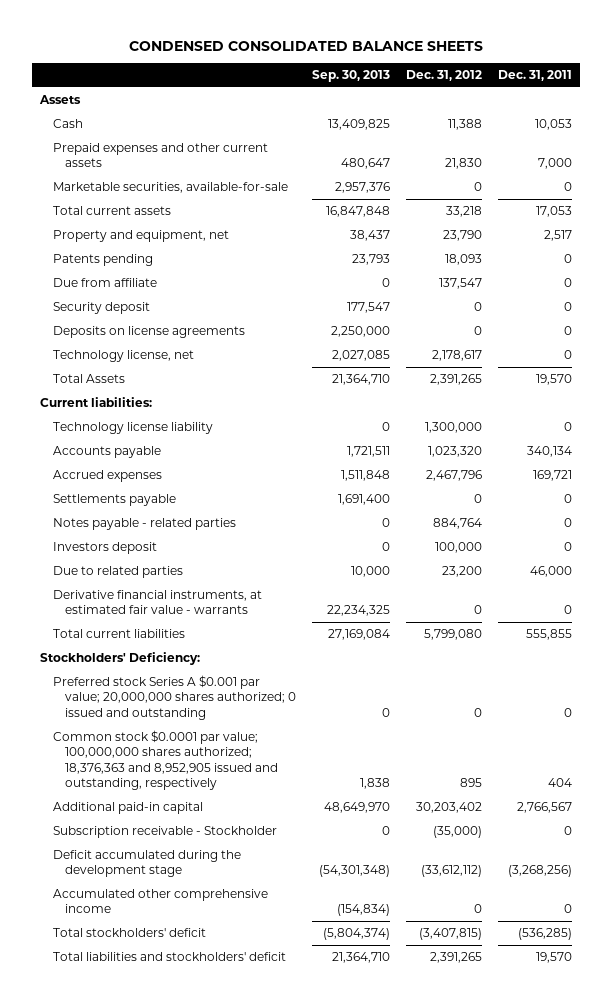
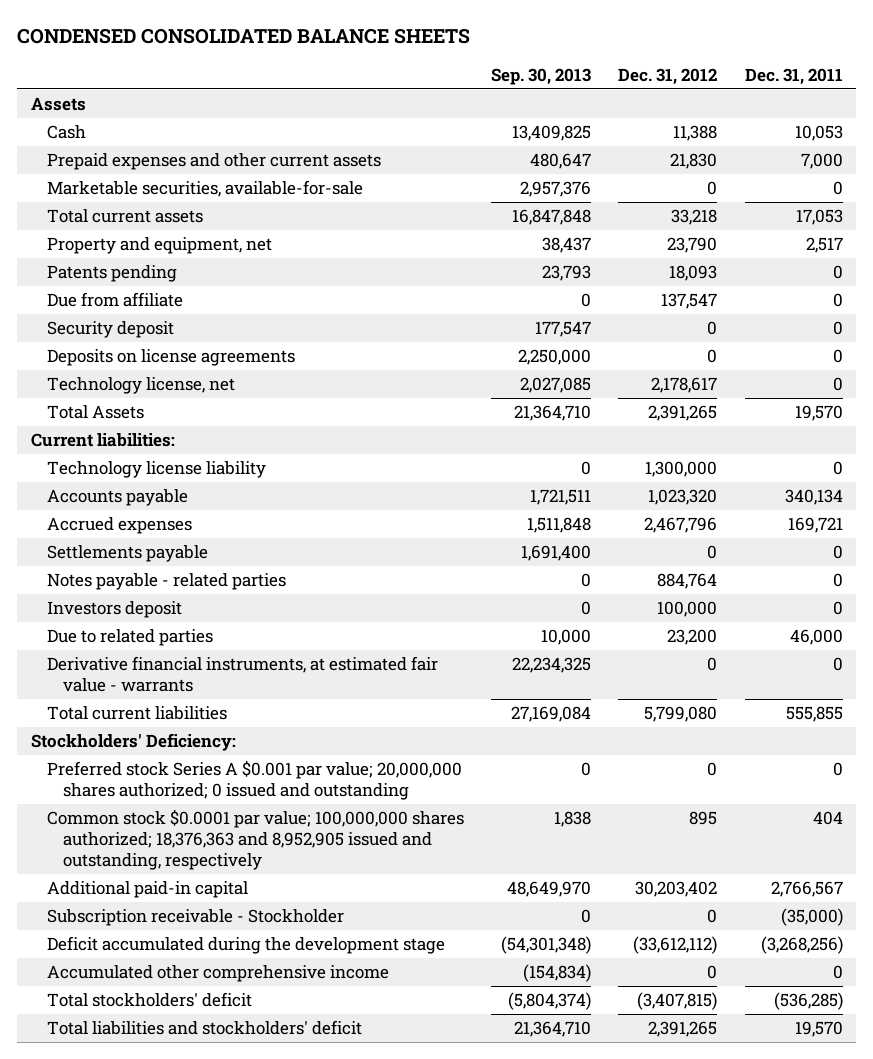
[433,826,483,839] (35,000) -> [707,909,718,924] 0
[563,826,572,836] 0 -> [780,908,843,927] (35,000)

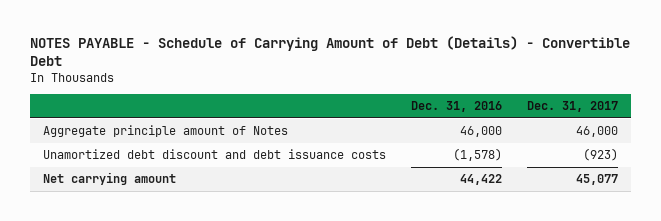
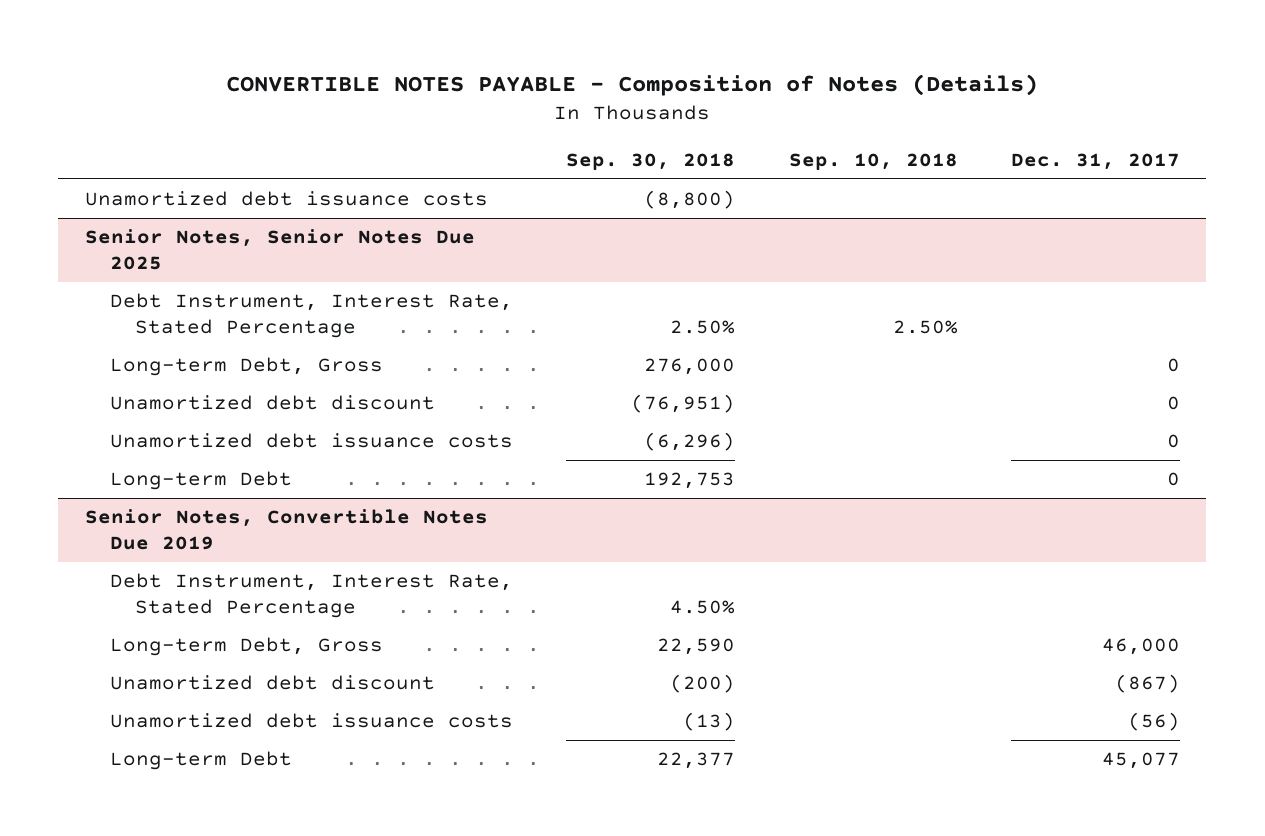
[30,36,631,67] NOTES PAYABLE - Schedule of Carrying Amount of Debt (Details) - Convertible Debt -> [226,74,1039,97] CONVERTIBLE NOTES PAYABLE - Composition of Notes (Details)
[410,101,502,113] Dec. 31, 2016 -> none
none -> [566,152,736,170] Sep. 30, 2018
none -> [788,152,958,170] Sep. 10, 2018
[42,125,288,138] Aggregate principle amount of Notes -> none
none -> [85,191,489,207] Unamortized debt issuance costs
none -> [85,229,476,271] Senior Notes, Senior Notes Due 2025
none -> [110,293,514,339] Debt Instrument, Interest Rate, Stated Percentage
none -> [110,357,384,377] Long-term Debt, Gross
[42,149,386,160] Unamortized debt discount and debt issuance costs -> [110,395,436,411] Unamortized debt discount
[583,148,619,162] (923) -> [1166,396,1180,411] 0
none -> [110,433,514,449] Unamortized debt issuance costs
none -> [110,471,293,491] Long-term Debt
none -> [85,509,489,551] Senior Notes, Convertible Notes Due 2019
none -> [110,573,514,619] Debt Instrument, Interest Rate, Stated Percentage
none -> [110,637,384,657] Long-term Debt, Gross
none -> [110,675,436,691] Unamortized debt discount
none -> [110,713,514,729] Unamortized debt issuance costs
[42,172,176,186] Net carrying amount -> [110,751,293,771] Long-term Debt

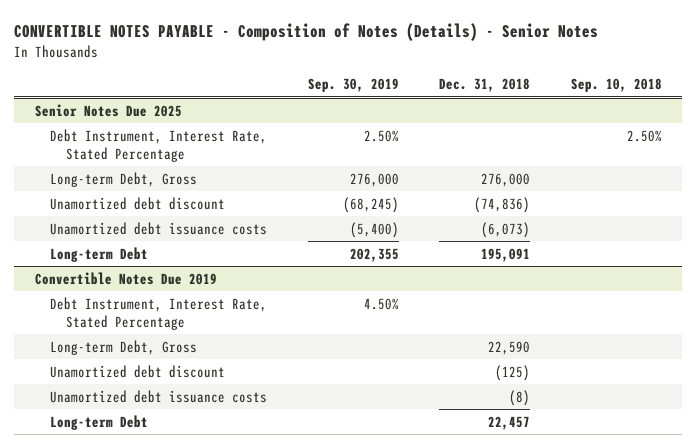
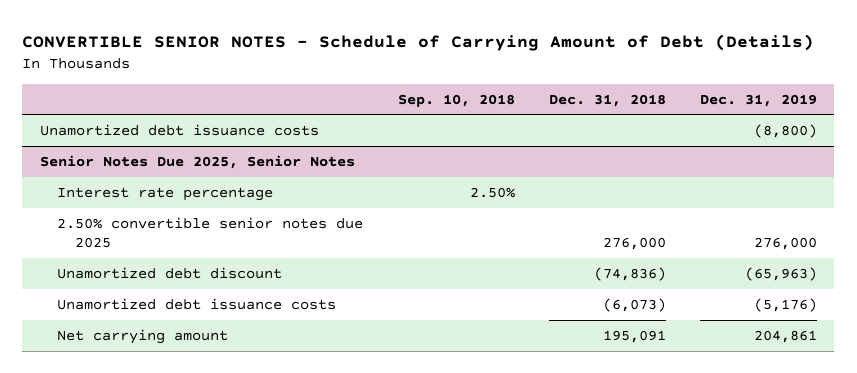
[14,23,599,42] CONVERTIBLE NOTES PAYABLE - Composition of Notes (Details) - Senior Notes -> [22,33,815,51] CONVERTIBLE SENIOR NOTES - Schedule of Carrying Amount of Debt (Details)
[307,78,399,93] Sep. 30, 2019 -> none
none -> [700,93,818,107] Dec. 31, 2019
none -> [39,124,319,137] Unamortized debt issuance costs
[34,103,182,117] Senior Notes Due 2025 -> [39,155,355,170] Senior Notes Due 2025, Senior Notes
[50,128,268,163] Debt Instrument, Interest Rate, Stated Percentage -> [57,187,274,202] Interest rate percentage
[50,171,198,187] Long-term Debt, Gross -> [57,217,364,248] 2.50% convertible senior notes due 2025
[34,271,217,285] Convertible Notes Due 2019 -> none
[50,296,268,331] Debt Instrument, Interest Rate, Stated Percentage -> none
[50,339,198,355] Long-term Debt, Gross -> none
[50,364,226,378] Unamortized debt discount -> none
[50,389,268,403] Unamortized debt issuance costs -> none
[50,414,149,430] Long-term Debt -> none
[50,246,149,262] Long-term Debt -> [57,329,229,345] Net carrying amount

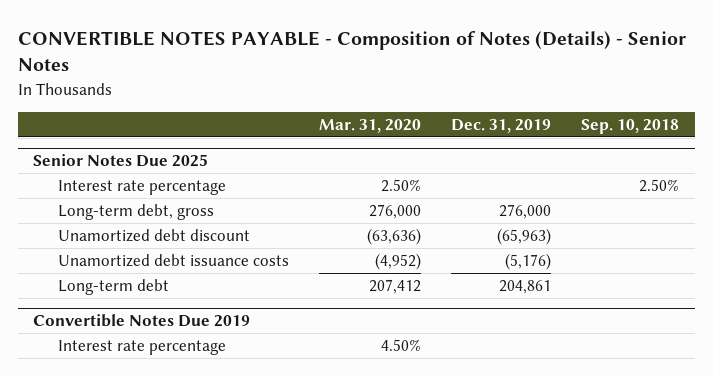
[22,33,815,51] CONVERTIBLE SENIOR NOTES - Schedule of Carrying Amount of Debt (Details) -> [18,30,687,72] CONVERTIBLE NOTES PAYABLE - Composition of Notes (Details) - Senior Notes
[548,93,666,107] Dec. 31, 2018 -> none
none -> [319,118,422,133] Mar. 31, 2020
[39,124,319,137] Unamortized debt issuance costs -> none
[39,155,355,170] Senior Notes Due 2025, Senior Notes -> [33,154,209,168] Senior Notes Due 2025
[57,217,364,248] 2.50% convertible senior notes due 2025 -> [57,204,214,221] Long-term debt, gross
[57,329,229,345] Net carrying amount -> [57,279,169,296] Long-term debt
none -> [33,314,251,328] Convertible Notes Due 2019
none -> [57,340,226,356] Interest rate percentage

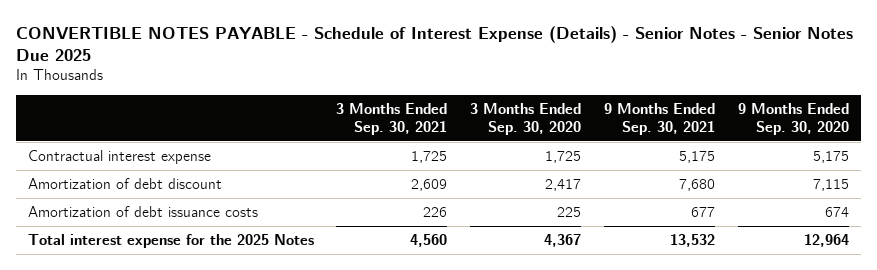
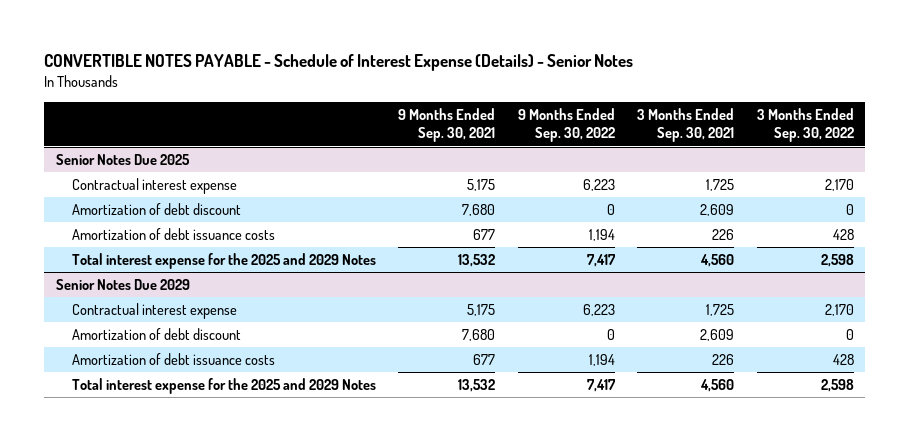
[16,25,854,61] CONVERTIBLE NOTES PAYABLE - Schedule of Interest Expense (Details) - Senior Notes - Senior Notes Due 2025 -> [44,54,634,72] CONVERTIBLE NOTES PAYABLE - Schedule of Interest Expense (Details) - Senior Notes
[470,102,582,135] 3 Months Ended Sep. 30, 2020 -> none
[738,102,850,135] 9 Months Ended Sep. 30, 2020 -> none
none -> [517,107,615,143] 9 Months Ended Sep. 30, 2022
none -> [756,107,854,143] 3 Months Ended Sep. 30, 2022
none -> [55,153,190,165] Senior Notes Due 2025
[27,233,314,248] Total interest expense for the 2025 Notes -> [71,252,376,269] Total interest expense for the 2025 and 2029 Notes
none -> [55,278,190,290] Senior Notes Due 2029
none -> [71,302,237,319] Contractual interest expense
none -> [71,327,241,340] Amortization of debt discount
none -> [71,352,275,365] Amortization of debt issuance costs
none -> [71,377,376,394] Total interest expense for the 2025 and 2029 Notes

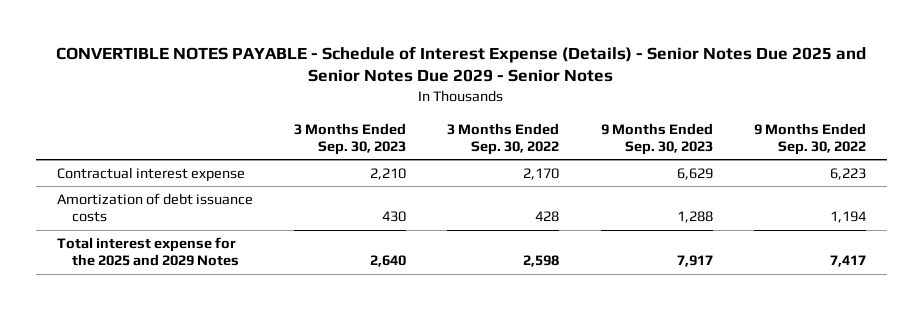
[44,54,634,72] CONVERTIBLE NOTES PAYABLE - Schedule of Interest Expense (Details) - Senior Notes -> [56,45,867,83] CONVERTIBLE NOTES PAYABLE - Schedule of Interest Expense (Details) - Senior Notes Due 2025 and Senior Notes Due 2029 - Senior Notes
[398,107,496,143] 9 Months Ended Sep. 30, 2021 -> none
[637,107,735,143] 3 Months Ended Sep. 30, 2021 -> none
none -> [293,122,406,155] 3 Months Ended Sep. 30, 2023
none -> [600,122,713,155] 9 Months Ended Sep. 30, 2023
[55,153,190,165] Senior Notes Due 2025 -> none
[71,202,241,215] Amortization of debt discount -> none
[55,278,190,290] Senior Notes Due 2029 -> none
[71,302,237,319] Contractual interest expense -> none
[71,327,241,340] Amortization of debt discount -> none
[71,352,275,365] Amortization of debt issuance costs -> none
[71,377,376,394] Total interest expense for the 2025 and 2029 Notes -> none

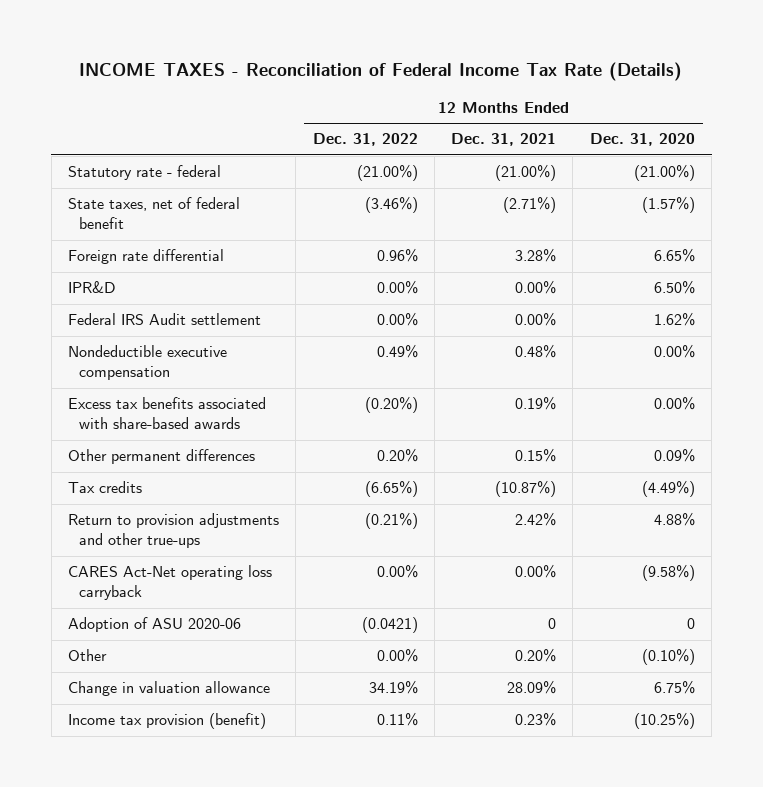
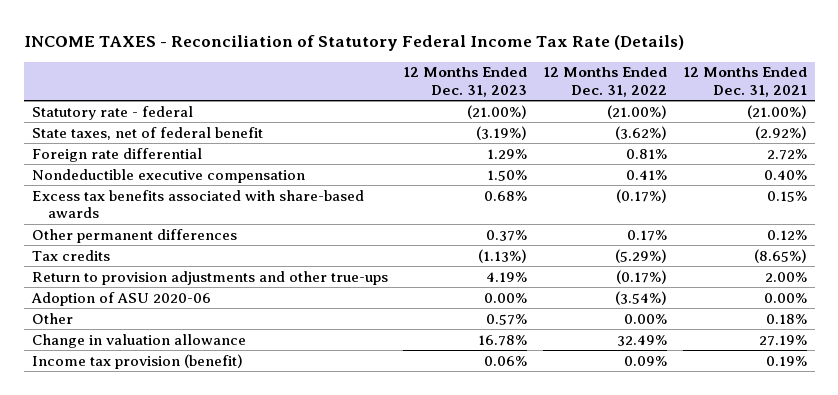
[79,61,683,81] INCOME TAXES - Reconciliation of Federal Income Tax Rate (Details) -> [23,34,684,51] INCOME TAXES - Reconciliation of Statutory Federal Income Tax Rate (Details)
[589,133,695,147] Dec. 31, 2020 -> none
none -> [403,67,528,97] 12 Months Ended Dec. 31, 2023
[67,281,116,294] IPR&D -> none
[67,313,261,326] Federal IRS Audit settlement -> none
[67,565,272,601] CARES Act-Net operating loss carryback -> none
[364,196,418,214] (3.46%) -> [615,125,668,140] (3.62%)
[503,196,557,214] (2.71%) -> [754,125,807,140] (2.92%)
[376,248,418,263] 0.96% -> [626,148,668,159] 0.81%
[515,248,557,263] 3.28% -> [766,148,807,160] 2.72%
[376,344,418,359] 0.49% -> [626,169,668,180] 0.41%
[515,344,557,359] 0.48% -> [763,169,807,180] 0.40%
[364,396,418,414] (0.20%) -> [616,188,668,203] (0.17%)
[515,396,557,411] 0.19% -> [766,190,807,202] 0.15%
[376,448,418,463] 0.20% -> [627,229,668,241] 0.17%
[515,448,557,463] 0.15% -> [766,229,807,240] 0.12%
[364,480,418,498] (6.65%) -> [615,248,668,263] (5.29%)
[495,480,557,498] (10.87%) -> [753,248,807,263] (8.65%)
[364,512,418,530] (0.21%) -> [616,269,668,284] (0.17%)
[515,512,557,527] 2.42% -> [764,271,807,282] 2.00%
[361,617,418,634] (0.0421) -> [615,290,668,305] (3.54%)
[548,618,557,630] 0 -> [763,292,807,303] 0.00%
[515,648,557,663] 0.20% -> [765,313,807,324] 0.18%
[368,680,418,695] 34.19% -> [617,334,668,346] 32.49%
[507,680,557,695] 28.09% -> [758,334,807,346] 27.19%
[376,712,418,727] 0.11% -> [624,355,668,366] 0.09%
[515,712,557,727] 0.23% -> [765,355,807,366] 0.19%

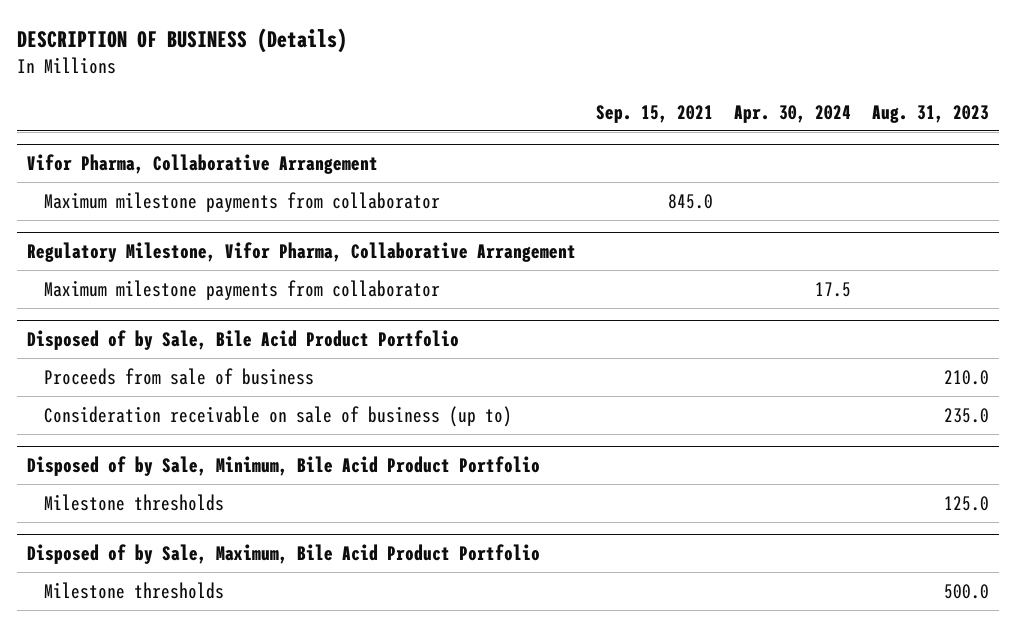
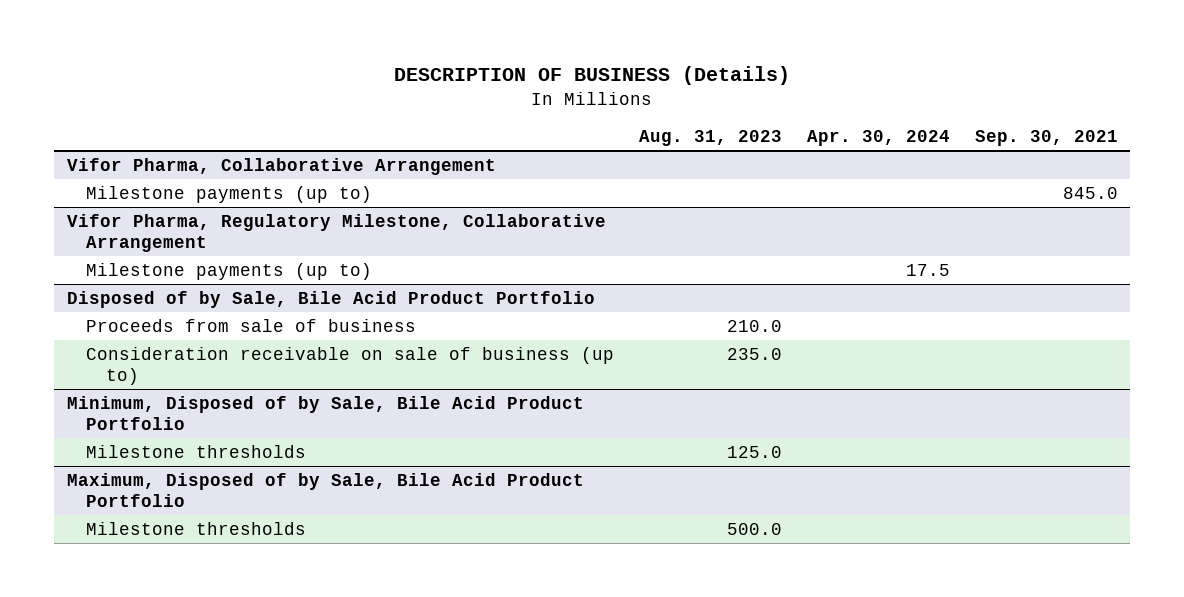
[596,104,714,123] Sep. 15, 2021 -> none
none -> [974,129,1118,146] Sep. 30, 2021
[44,191,441,212] Maximum milestone payments from collaborator -> [86,185,373,203] Milestone payments (up to)
[26,242,576,263] Regulatory Milestone, Vifor Pharma, Collaborative Arrangement -> [66,213,606,252] Vifor Pharma, Regulatory Milestone, Collaborative Arrangement
[44,279,441,300] Maximum milestone payments from collaborator -> [86,262,373,280] Milestone payments (up to)
[26,456,540,477] Disposed of by Sale, Minimum, Bile Acid Product Portfolio -> [66,395,584,430] Minimum, Disposed of by Sale, Bile Acid Product Portfolio
[26,544,540,565] Disposed of by Sale, Maximum, Bile Acid Product Portfolio -> [66,472,584,507] Maximum, Disposed of by Sale, Bile Acid Product Portfolio

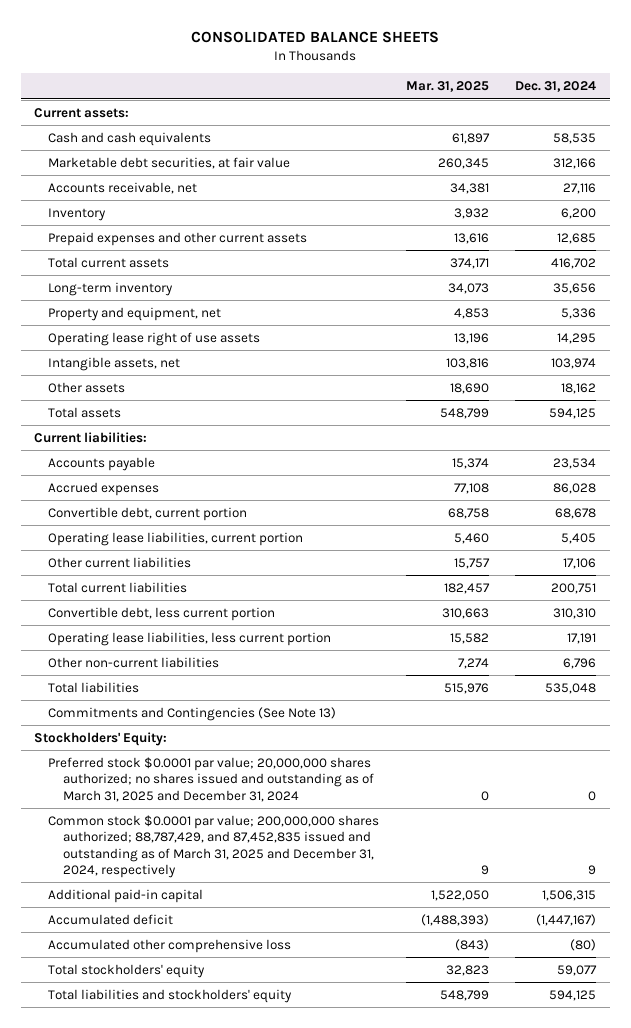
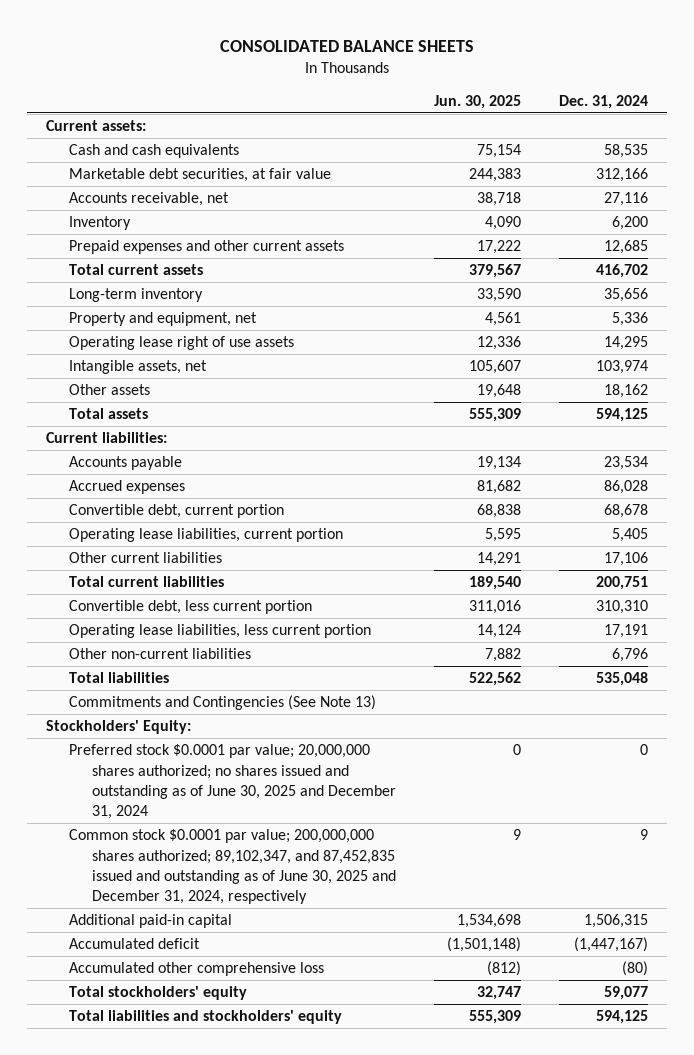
[405,81,489,93] Mar. 31, 2025 -> none
none -> [433,94,521,109] Jun. 30, 2025
[48,756,374,802] Preferred stock $0.0001 par value; 20,000,000 shares authorized; no shares issued and outstanding as of March 31, 2025 and December 31, 2024 -> [69,744,397,820] Preferred stock $0.0001 par value; 20,000,000 shares authorized; no shares issued and outstanding as of June 30, 2025 and December 31, 2024
[48,814,380,878] Common stock $0.0001 par value; 200,000,000 shares authorized; 88,787,429, and 87,452,835 issued and outstanding as of March 31, 2025 and December 31, 2024, respectively -> [69,829,397,905] Common stock $0.0001 par value; 200,000,000 shares authorized; 89,102,347, and 87,452,835 issued and outstanding as of June 30, 2025 and December 31, 2024, respectively

